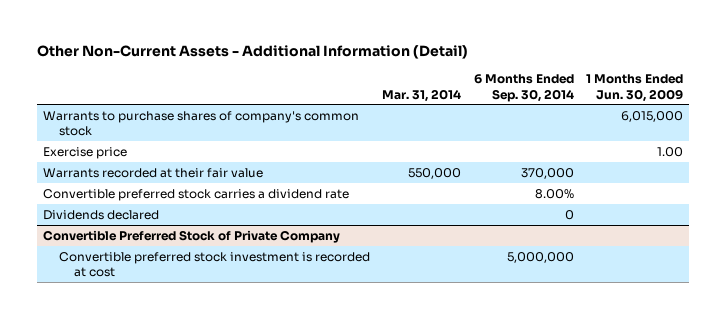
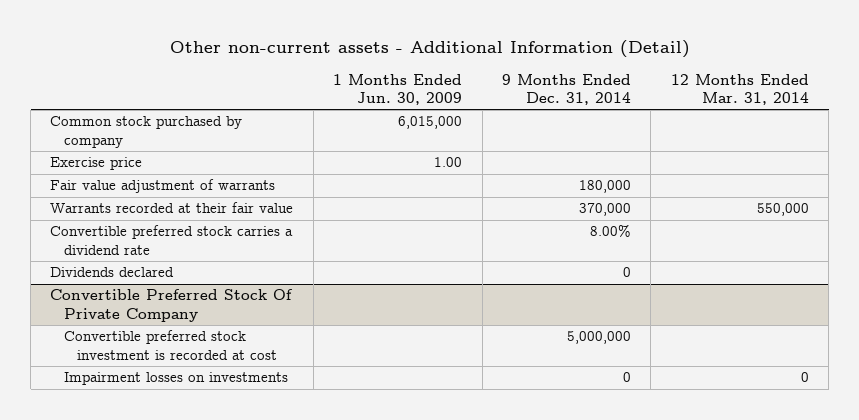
[37,45,469,60] Other Non-Current Assets - Additional Information (Detail) -> [169,40,690,59] Other non-current assets - Additional Information (Detail)
[382,88,462,102] Mar. 31, 2014 -> none
[473,74,574,102] 6 Months Ended Sep. 30, 2014 -> none
none -> [501,73,631,105] 9 Months Ended Dec. 31, 2014
none -> [670,73,809,105] 12 Months Ended Mar. 31, 2014
[43,110,360,137] Warrants to purchase shares of company's common stock -> [50,116,243,148] Common stock purchased by company
none -> [50,179,276,194] Fair value adjustment of warrants
[43,229,341,243] Convertible Preferred Stock of Private Company -> [50,289,294,322] Convertible Preferred Stock Of Private Company
none -> [63,372,288,386] Impairment losses on investments

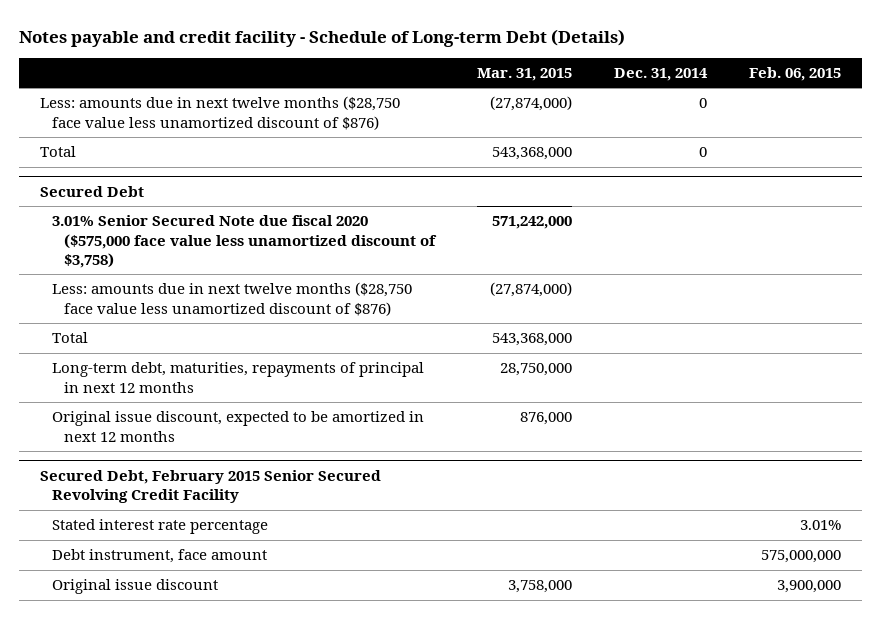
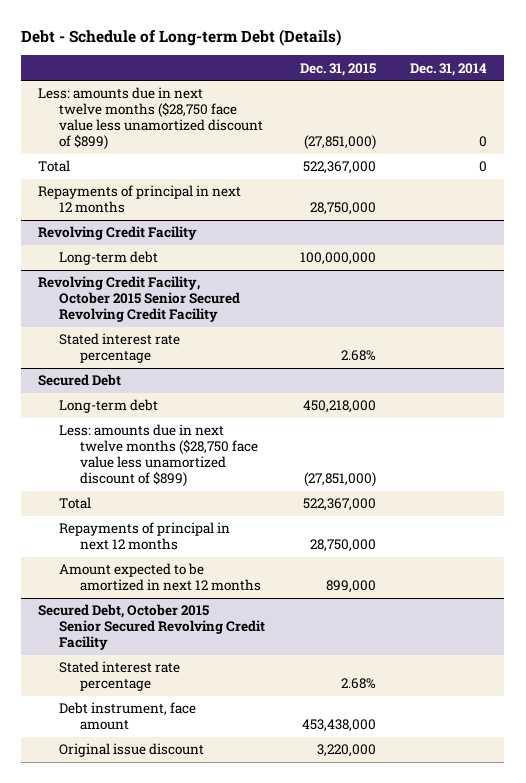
[19,28,626,47] Notes payable and credit facility - Schedule of Long-term Debt (Details) -> [21,28,342,46] Debt - Schedule of Long-term Debt (Details)
[476,67,572,81] Mar. 31, 2015 -> none
[749,66,842,81] Feb. 06, 2015 -> none
none -> [299,62,376,76] Dec. 31, 2015
[40,96,401,130] Less: amounts due in next twelve months ($28,750 face value less unamortized discount of $876) -> [38,87,264,150] Less: amounts due in next twelve months ($28,750 face value less unamortized discount of $899)
none -> [38,185,242,214] Repayments of principal in next 12 months
none -> [38,226,198,241] Revolving Credit Facility
none -> [59,251,159,266] Long-term debt
none -> [38,276,241,323] Revolving Credit Facility, October 2015 Senior Secured Revolving Credit Facility
none -> [59,333,181,364] Stated interest rate percentage
[52,215,437,268] 3.01% Senior Secured Note due fiscal 2020 ($575,000 face value less unamortized discount of $3,758) -> [59,399,159,414] Long-term debt
[52,282,413,316] Less: amounts due in next twelve months ($28,750 face value less unamortized discount of $876) -> [59,424,259,487] Less: amounts due in next twelve months ($28,750 face value less unamortized discount of $899)
[52,362,425,393] Long-term debt, maturities, repayments of principal in next 12 months -> [59,522,231,551] Repayments of principal in next 12 months
[52,411,425,442] Original issue discount, expected to be amortized in next 12 months -> [59,563,262,592] Amount expected to be amortized in next 12 months
[40,469,382,504] Secured Debt, February 2015 Senior Secured Revolving Credit Facility -> [38,604,266,651] Secured Debt, October 2015 Senior Secured Revolving Credit Facility

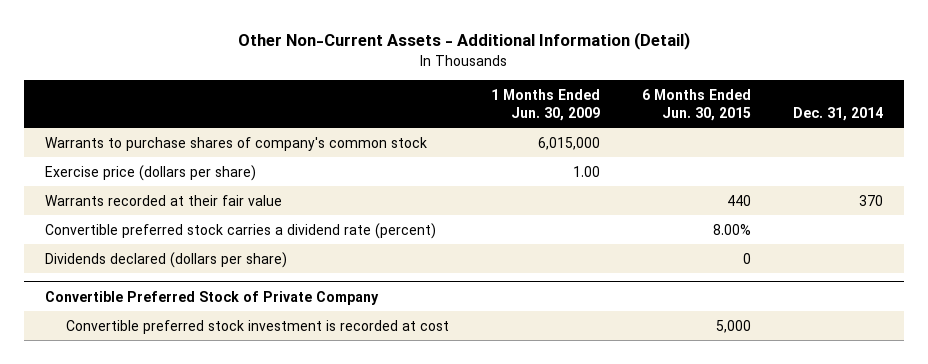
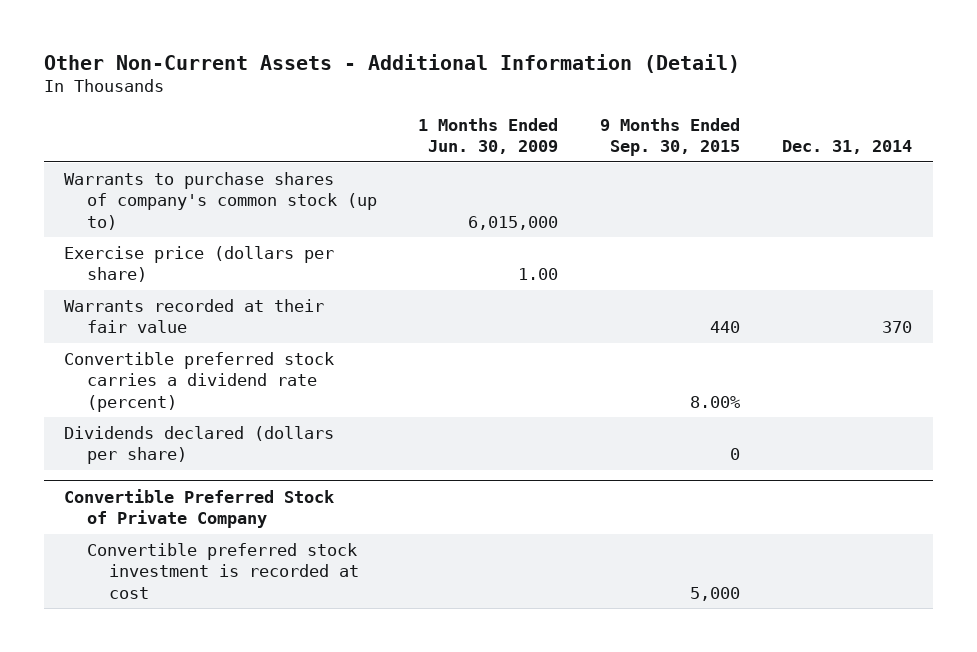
[641,88,751,121] 6 Months Ended Jun. 30, 2015 -> none
none -> [600,117,741,157] 9 Months Ended Sep. 30, 2015
[45,136,428,151] Warrants to purchase shares of company's common stock -> [64,171,377,231] Warrants to purchase shares of company's common stock (up to)

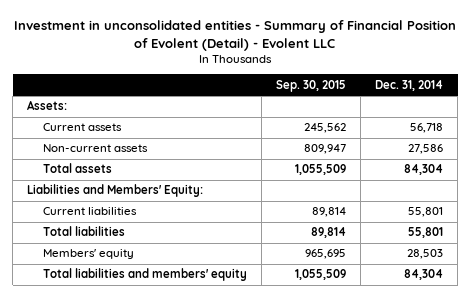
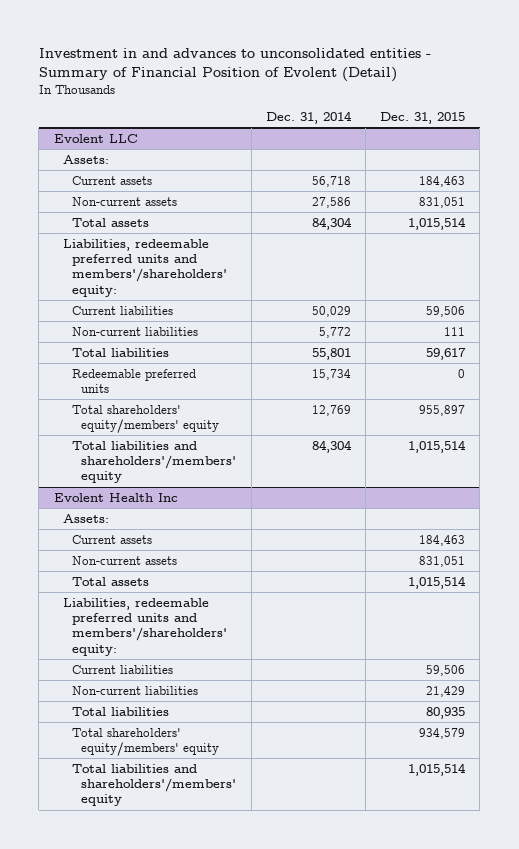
[14,20,457,51] Investment in unconsolidated entities - Summary of Financial Position of Evolent (Detail) - Evolent LLC -> [38,48,431,83] Investment in and advances to unconsolidated entities - Summary of Financial Position of Evolent (Detail)
[275,79,346,92] Sep. 30, 2015 -> none
none -> [380,112,466,125] Dec. 31, 2015
none -> [53,133,138,143] Evolent LLC
[27,184,204,198] Liabilities and Members' Equity: -> [62,238,228,297] Liabilities, redeemable preferred units and members'/shareholders' equity:
[408,207,444,218] 55,801 -> [311,305,351,317] 50,029
none -> [72,326,199,336] Non-current liabilities
none -> [72,368,197,394] Redeemable preferred units
[42,249,134,260] Members' equity -> [72,404,220,434] Total shareholders' equity/members' equity
[407,249,444,260] 28,503 -> [311,404,351,416] 12,769
[42,268,247,282] Total liabilities and members' equity -> [72,440,237,484] Total liabilities and shareholders'/members' equity
none -> [53,492,178,502] Evolent Health Inc
none -> [62,513,109,523] Assets:
none -> [72,534,153,544] Current assets
none -> [72,555,178,565] Non-current assets
none -> [72,576,150,586] Total assets
none -> [62,597,228,656] Liabilities, redeemable preferred units and members'/shareholders' equity:
none -> [72,664,174,674] Current liabilities
none -> [72,685,199,695] Non-current liabilities
none -> [72,706,170,716] Total liabilities
none -> [72,727,220,757] Total shareholders' equity/members' equity
none -> [72,763,237,807] Total liabilities and shareholders'/members' equity

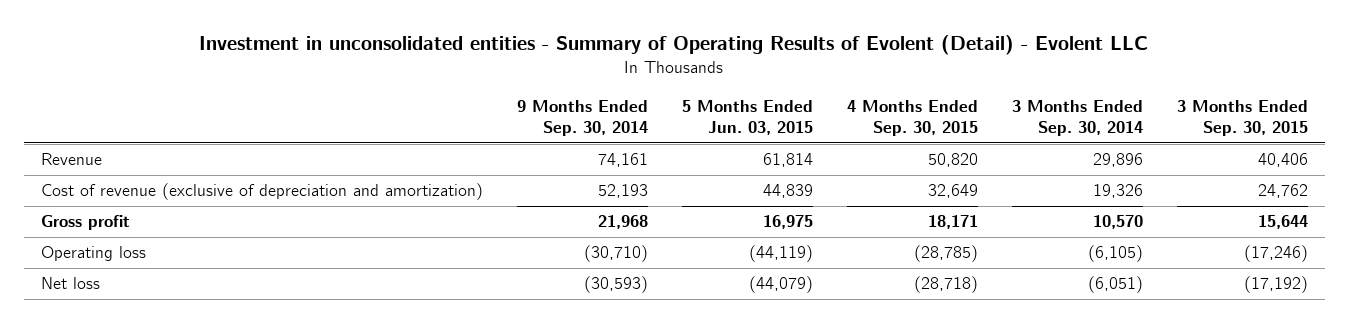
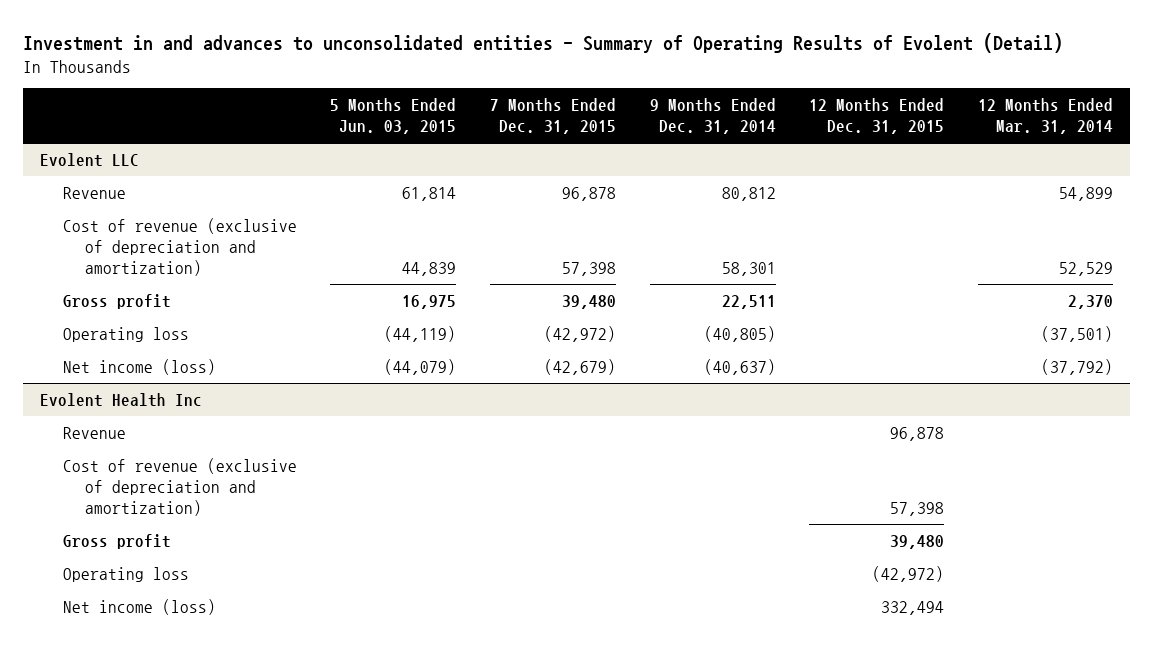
[199,35,1149,56] Investment in unconsolidated entities - Summary of Operating Results of Evolent (Detail) - Evolent LLC -> [23,33,1064,54] Investment in and advances to unconsolidated entities - Summary of Operating Results of Evolent (Detail)
[516,99,648,136] 9 Months Ended Sep. 30, 2014 -> none
[846,99,978,136] 4 Months Ended Sep. 30, 2015 -> none
[1011,99,1143,136] 3 Months Ended Sep. 30, 2014 -> none
[1176,99,1308,136] 3 Months Ended Sep. 30, 2015 -> none
none -> [490,98,617,135] 7 Months Ended Dec. 31, 2015
none -> [649,98,776,135] 9 Months Ended Dec. 31, 2014
none -> [809,98,945,135] 12 Months Ended Dec. 31, 2015
none -> [978,98,1114,135] 12 Months Ended Mar. 31, 2014
none -> [39,152,139,167] Evolent LLC
[40,277,100,290] Net loss -> [62,358,216,375] Net income (loss)
none -> [39,392,202,407] Evolent Health Inc
none -> [62,426,126,439] Revenue
none -> [62,457,297,516] Cost of revenue (exclusive of depreciation and amortization)
none -> [62,533,171,549] Gross profit
none -> [62,566,189,582] Operating loss
none -> [62,598,216,615] Net income (loss)

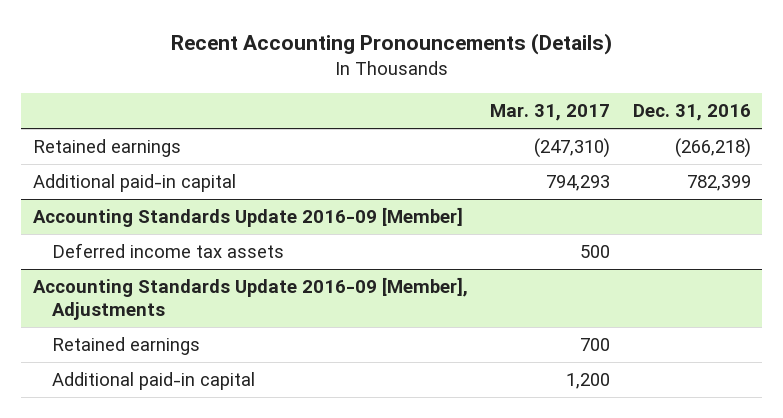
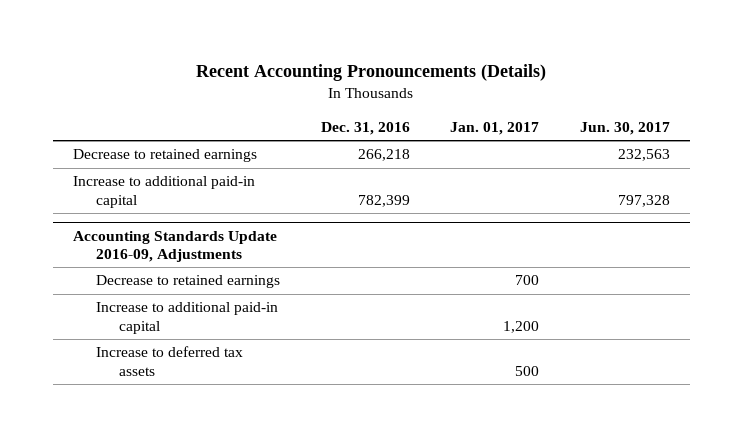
[490,104,611,122] Mar. 31, 2017 -> none
none -> [450,121,540,135] Jan. 01, 2017
none -> [579,121,670,135] Jun. 30, 2017
[32,207,463,228] Accounting Standards Update 2016-09 [Member] -> none
[51,243,284,259] Deferred income tax assets -> none
[32,139,181,158] Retained earnings -> [73,149,258,163] Decrease to retained earnings
[674,138,751,159] (266,218) -> [357,149,410,162] 266,218
[32,174,236,193] Additional paid-in capital -> [73,176,256,208] Increase to additional paid-in capital
[32,277,468,320] Accounting Standards Update 2016-09 [Member], Adjustments -> [73,230,278,263] Accounting Standards Update 2016-09, Adjustments
[51,337,200,356] Retained earnings -> [96,275,281,289] Decrease to retained earnings
[51,372,255,391] Additional paid-in capital -> [96,302,279,334] Increase to additional paid-in capital
none -> [96,346,244,376] Increase to deferred tax assets

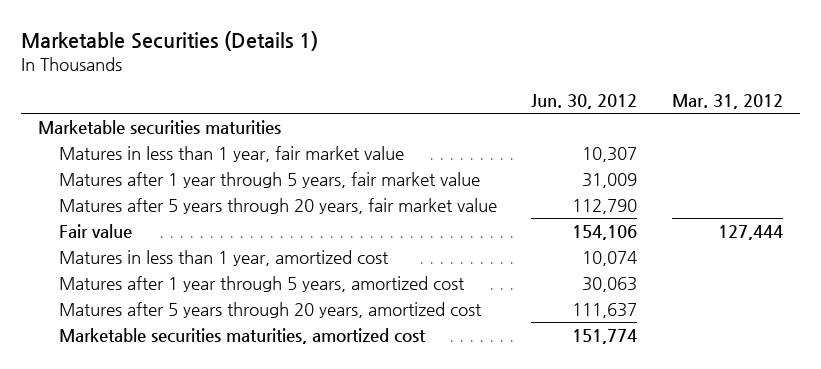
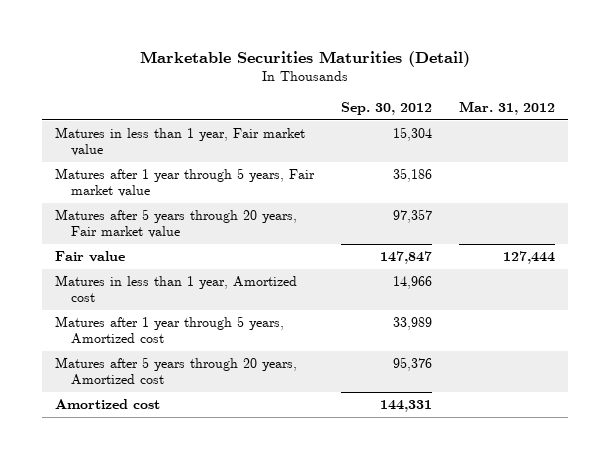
[21,31,319,52] Marketable Securities (Details 1) -> [140,50,471,67] Marketable Securities Maturities (Detail)
[531,94,638,110] Jun. 30, 2012 -> none
none -> [341,101,433,115] Sep. 30, 2012
[38,120,282,136] Marketable securities maturities -> none
[58,146,404,163] Matures in less than 1 year, fair market value -> [55,127,306,157] Matures in less than 1 year, Fair market value
[58,172,480,189] Matures after 1 year through 5 years, fair market value -> [55,168,316,198] Matures after 1 year through 5 years, Fair market value
[58,198,497,215] Matures after 5 years through 20 years, fair market value -> [55,209,298,239] Matures after 5 years through 20 years, Fair market value
[58,250,389,267] Matures in less than 1 year, amortized cost -> [55,275,298,303] Matures in less than 1 year, Amortized cost
[58,276,465,293] Matures after 1 year through 5 years, amortized cost -> [55,316,285,345] Matures after 1 year through 5 years, Amortized cost
[58,302,482,319] Matures after 5 years through 20 years, amortized cost -> [55,357,298,386] Matures after 5 years through 20 years, Amortized cost
[58,328,426,345] Marketable securities maturities, amortized cost -> [55,399,161,410] Amortized cost

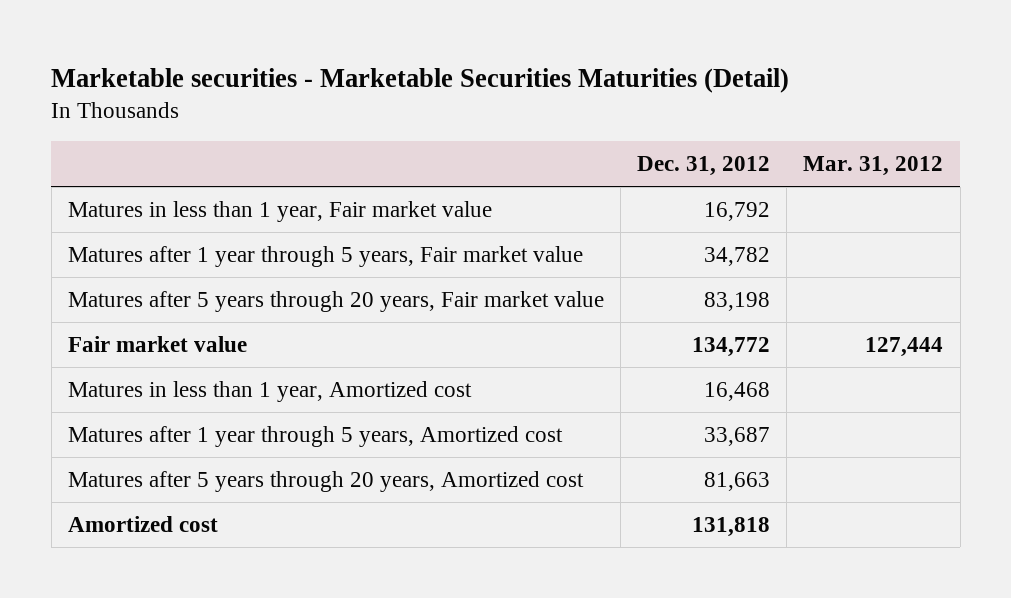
[140,50,471,67] Marketable Securities Maturities (Detail) -> [51,68,790,94] Marketable securities - Marketable Securities Maturities (Detail)
[341,101,433,115] Sep. 30, 2012 -> none
none -> [637,156,771,177] Dec. 31, 2012
[55,251,126,263] Fair value -> [67,335,247,352] Fair market value

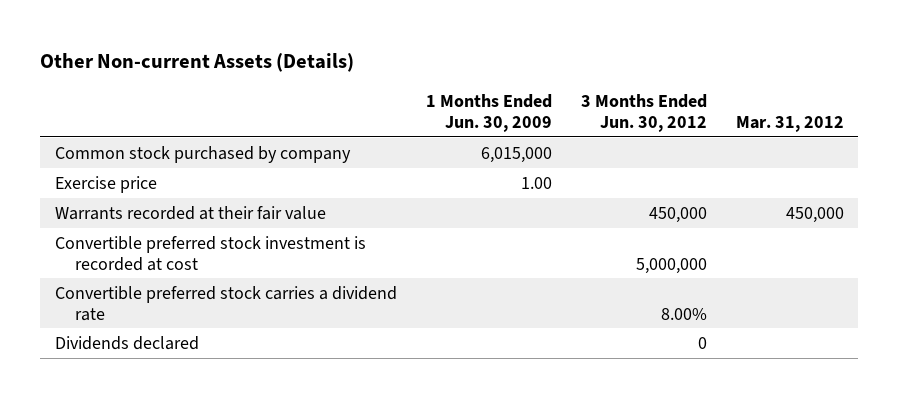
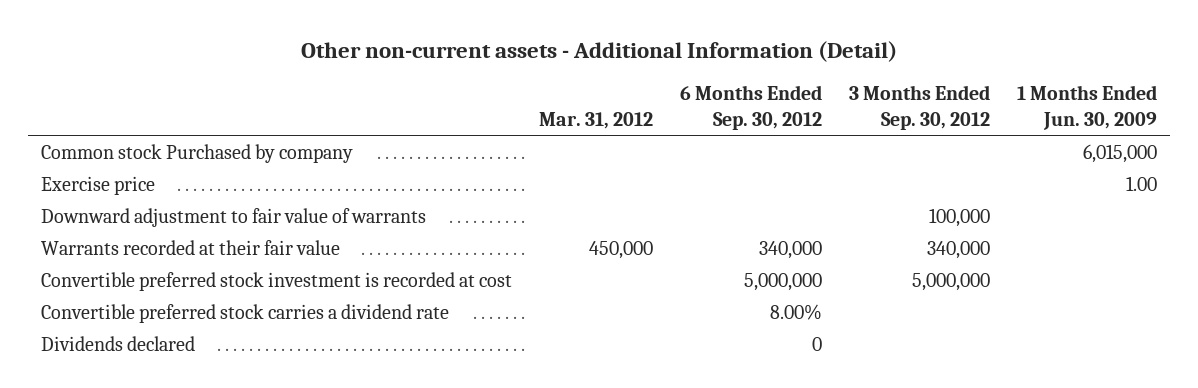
[40,53,355,73] Other Non-current Assets (Details) -> [300,41,897,63] Other non-current assets - Additional Information (Detail)
[580,93,707,132] 3 Months Ended Jun. 30, 2012 -> none
none -> [679,85,822,130] 6 Months Ended Sep. 30, 2012
none -> [848,85,990,130] 3 Months Ended Sep. 30, 2012
[54,145,351,163] Common stock purchased by company -> [41,143,354,163] Common stock Purchased by company
none -> [41,207,427,227] Downward adjustment to fair value of warrants

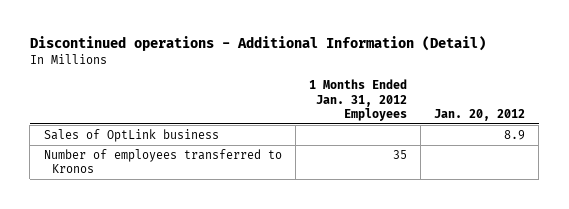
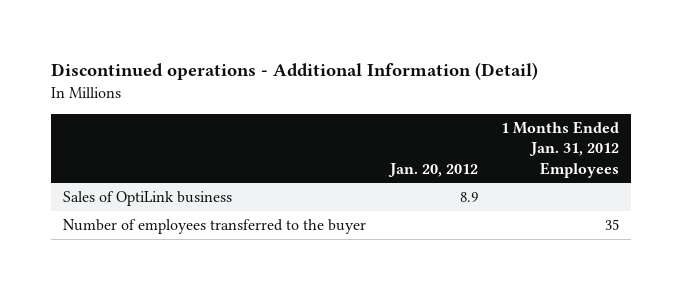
[43,129,219,143] Sales of OptLink business -> [63,191,233,207] Sales of OptiLink business
[43,149,282,174] Number of employees transferred to Kronos -> [63,219,367,235] Number of employees transferred to the buyer

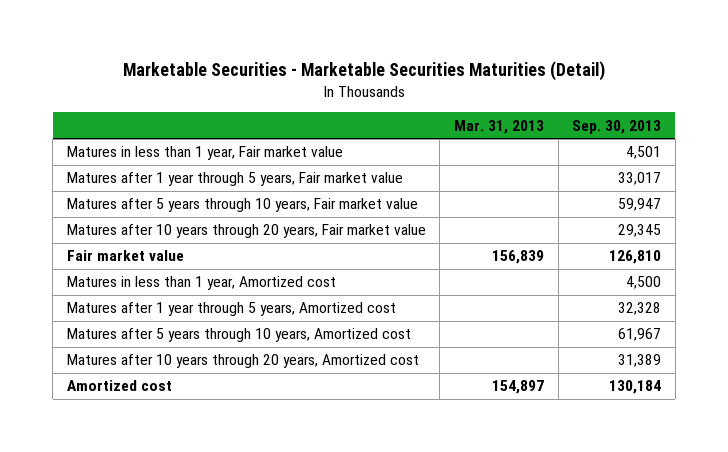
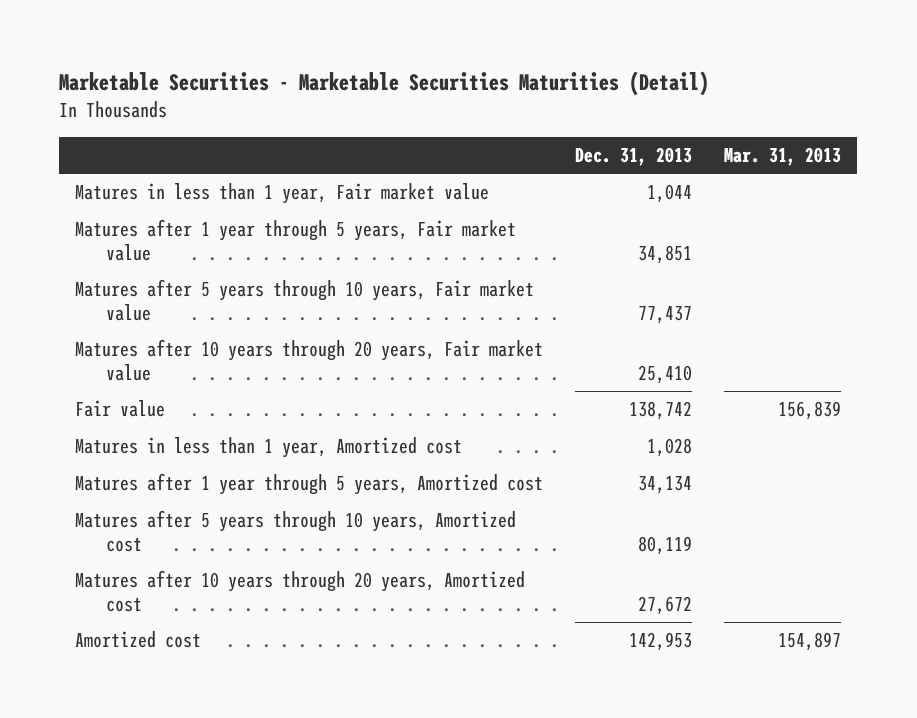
[572,119,662,134] Sep. 30, 2013 -> none
none -> [575,146,693,166] Dec. 31, 2013
[66,250,184,262] Fair market value -> [75,400,166,418] Fair value

